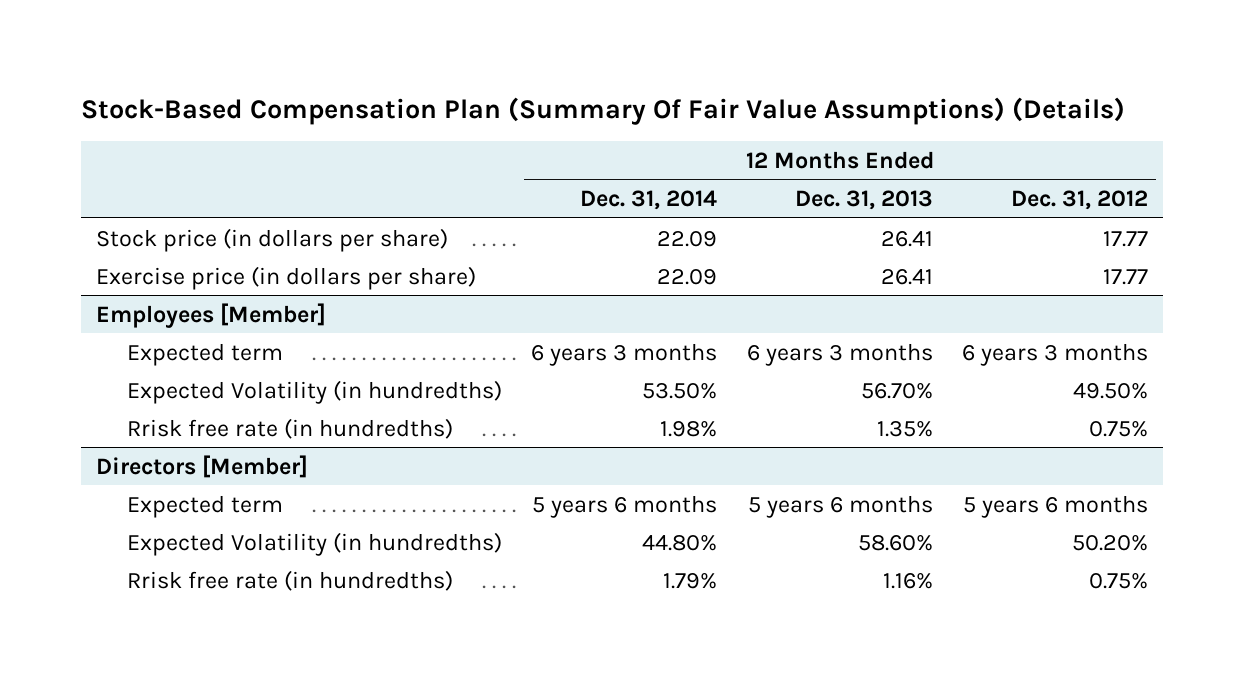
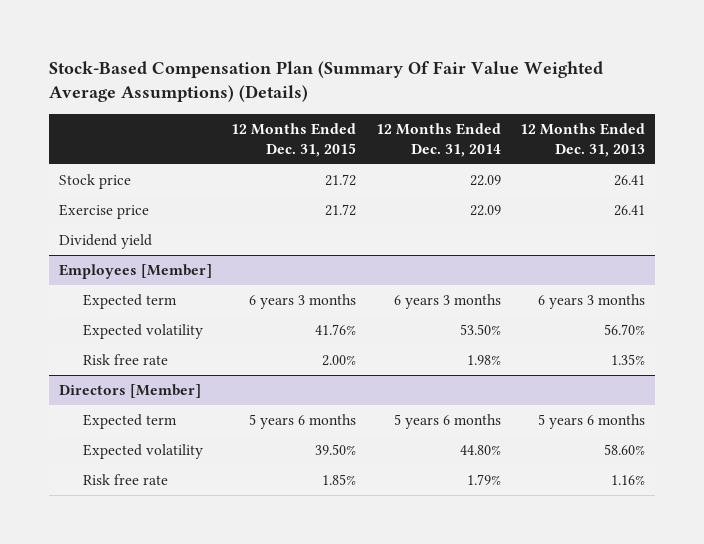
[81,96,1126,125] Stock-Based Compensation Plan (Summary Of Fair Value Assumptions) (Details) -> [49,60,604,103] Stock-Based Compensation Plan (Summary Of Fair Value Weighted Average Assumptions) (Details)
[1011,189,1149,210] Dec. 31, 2012 -> none
none -> [231,122,357,158] 12 Months Ended Dec. 31, 2015
[95,227,448,252] Stock price (in dollars per share) -> [59,173,132,189] Stock price
[95,265,476,290] Exercise price (in dollars per share) -> [59,203,150,219] Exercise price
none -> [59,233,153,249] Dividend yield
[126,379,502,404] Expected Volatility (in hundredths) -> [83,323,204,339] Expected volatility
[126,417,453,439] Rrisk free rate (in hundredths) -> [83,353,169,365] Risk free rate
[126,531,502,556] Expected Volatility (in hundredths) -> [83,443,204,459] Expected volatility
[126,569,453,591] Rrisk free rate (in hundredths) -> [83,473,169,485] Risk free rate

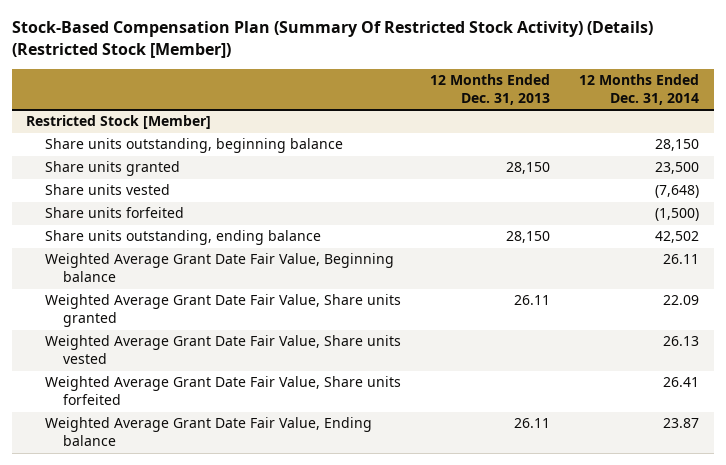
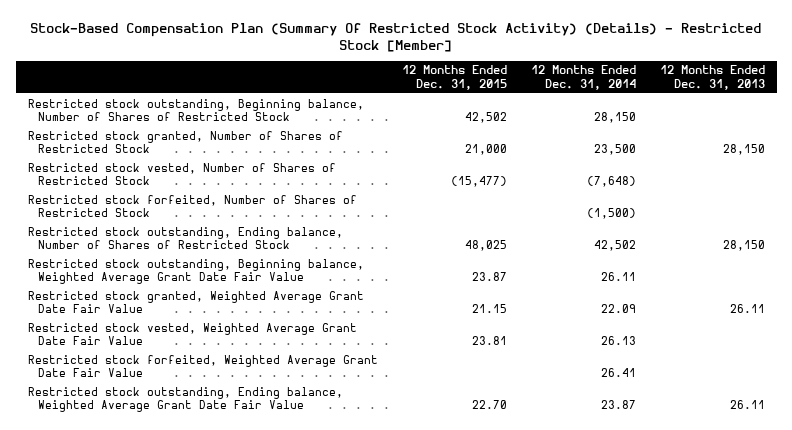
[11,21,653,58] Stock-Based Compensation Plan (Summary Of Restricted Stock Activity) (Details) (Restricted Stock [Member]) -> [30,22,762,52] Stock-Based Compensation Plan (Summary Of Restricted Stock Activity) (Details) - Restricted Stock [Member]
none -> [401,65,507,90] 12 Months Ended Dec. 31, 2015
[26,115,212,130] Restricted Stock [Member] -> none
[44,138,343,154] Share units outstanding, beginning balance -> [27,98,364,121] Restricted stock outstanding, Beginning balance, Number of Shares of Restricted Stock
[44,161,180,177] Share units granted -> [27,130,343,153] Restricted stock granted, Number of Shares of Restricted Stock
[44,184,170,196] Share units vested -> [27,162,336,185] Restricted stock vested, Number of Shares of Restricted Stock
[44,207,184,219] Share units forfeited -> [27,194,357,217] Restricted stock forfeited, Number of Shares of Restricted Stock
[44,230,321,246] Share units outstanding, ending balance -> [27,226,343,249] Restricted stock outstanding, Ending balance, Number of Shares of Restricted Stock
[44,253,394,283] Weighted Average Grant Date Fair Value, Beginning balance -> [27,258,364,284] Restricted stock outstanding, Beginning balance, Weighted Average Grant Date Fair Value
[44,294,401,328] Weighted Average Grant Date Fair Value, Share units granted -> [27,290,364,313] Restricted stock granted, Weighted Average Grant Date Fair Value
[44,335,401,365] Weighted Average Grant Date Fair Value, Share units vested -> [27,322,357,345] Restricted stock vested, Weighted Average Grant Date Fair Value
[44,376,401,406] Weighted Average Grant Date Fair Value, Share units forfeited -> [27,354,378,377] Restricted stock forfeited, Weighted Average Grant Date Fair Value
[44,417,372,447] Weighted Average Grant Date Fair Value, Ending balance -> [27,386,343,412] Restricted stock outstanding, Ending balance, Weighted Average Grant Date Fair Value

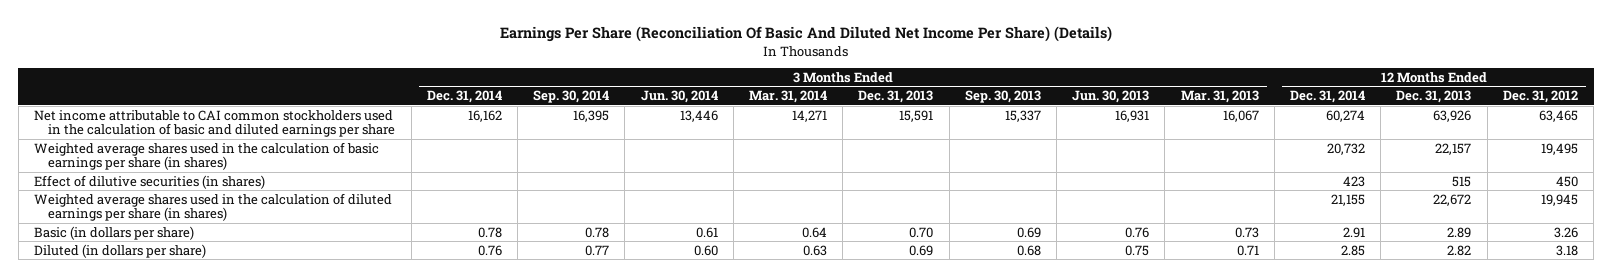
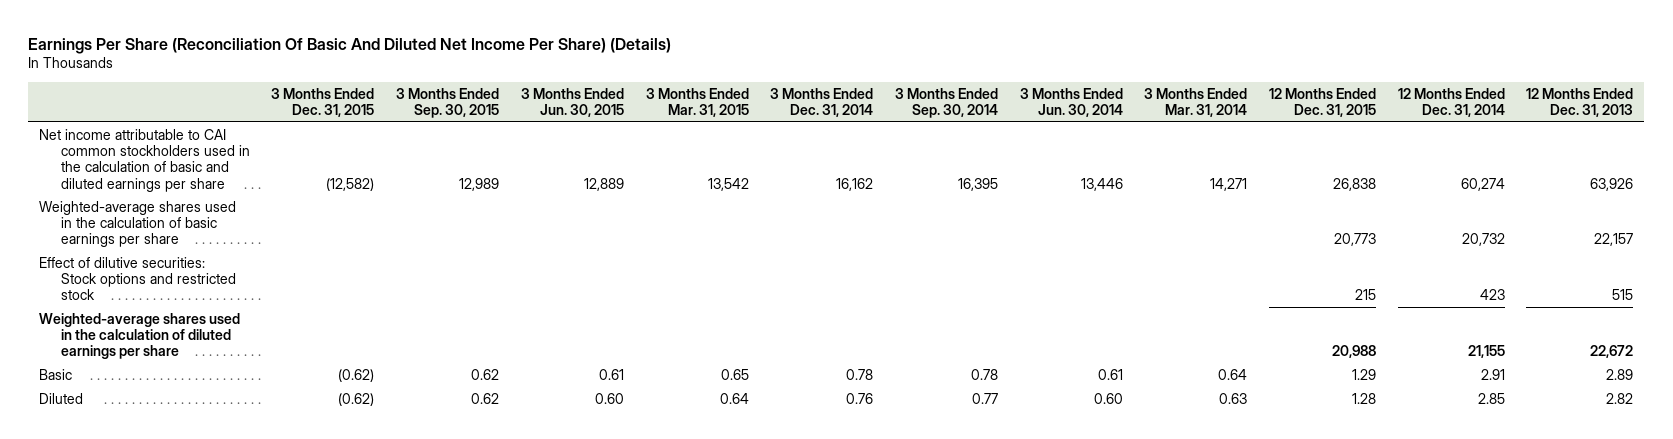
[858,90,934,104] Dec. 31, 2013 -> none
[964,90,1041,104] Sep. 30, 2013 -> none
[1072,90,1150,104] Jun. 30, 2013 -> none
[1180,90,1259,104] Mar. 31, 2013 -> none
[1502,90,1578,104] Dec. 31, 2012 -> none
none -> [271,87,375,118] 3 Months Ended Dec. 31, 2015
none -> [396,87,500,119] 3 Months Ended Sep. 30, 2015
none -> [520,87,624,118] 3 Months Ended Jun. 30, 2015
none -> [645,87,749,118] 3 Months Ended Mar. 31, 2015
none -> [1268,87,1376,118] 12 Months Ended Dec. 31, 2015
[34,141,380,171] Weighted average shares used in the calculation of basic earnings per share (in shares) -> [39,200,237,248] Weighted-average shares used in the calculation of basic earnings per share
[34,174,266,189] Effect of dilutive securities (in shares) -> [39,256,236,301] Effect of dilutive securities: Stock options and restricted stock
[34,192,393,222] Weighted average shares used in the calculation of diluted earnings per share (in shares) -> [39,312,241,360] Weighted-average shares used in the calculation of diluted earnings per share
[34,225,195,240] Basic (in dollars per share) -> [39,368,73,380] Basic
[34,243,207,258] Diluted (in dollars per share) -> [39,392,84,404] Diluted

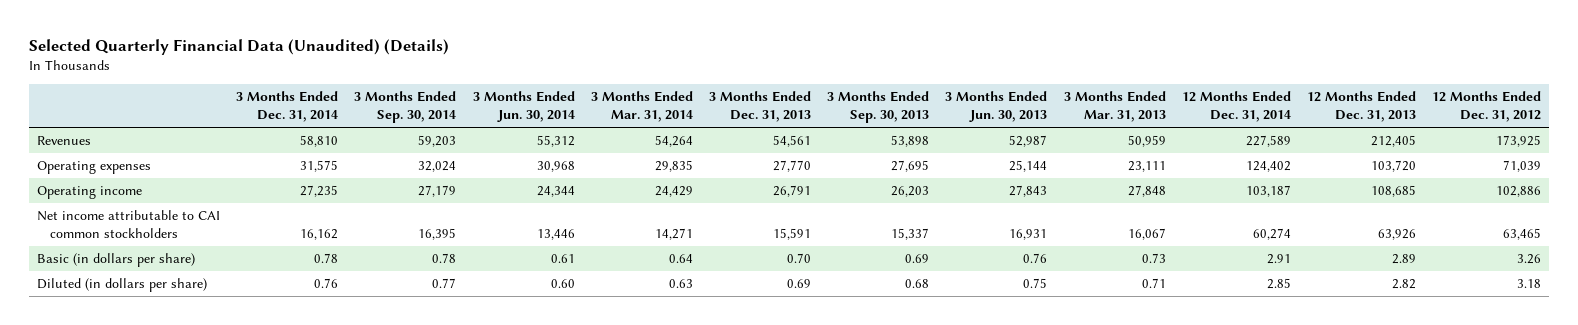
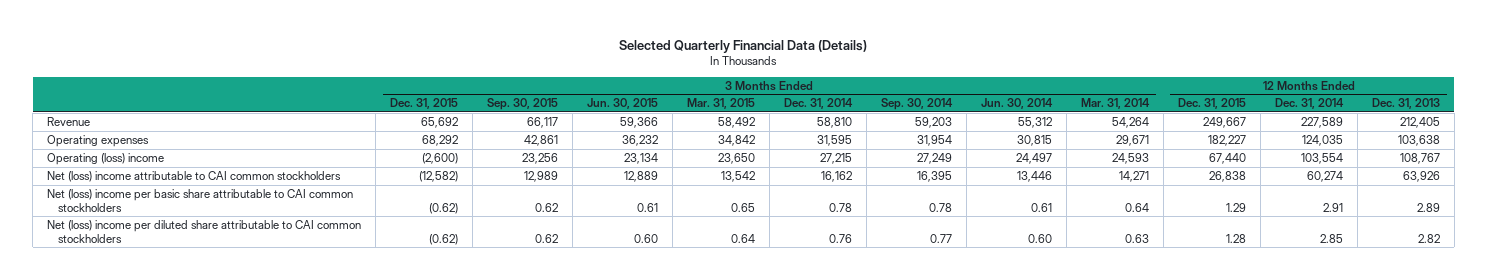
[28,38,449,55] Selected Quarterly Financial Data (Unaudited) (Details) -> [619,40,868,54] Selected Quarterly Financial Data (Details)
[708,91,811,123] 3 Months Ended Dec. 31, 2013 -> none
[827,91,930,124] 3 Months Ended Sep. 30, 2013 -> none
[945,91,1048,123] 3 Months Ended Jun. 30, 2013 -> none
[1063,91,1166,123] 3 Months Ended Mar. 31, 2013 -> none
[1432,91,1542,123] 12 Months Ended Dec. 31, 2012 -> none
none -> [389,98,458,110] Dec. 31, 2015
none -> [486,98,558,111] Sep. 30, 2015
none -> [586,98,658,110] Jun. 30, 2015
none -> [686,98,755,110] Mar. 31, 2015
none -> [1177,98,1246,110] Dec. 31, 2015
[36,136,91,146] Revenues -> [47,116,91,126] Revenue
[300,160,339,173] 31,575 -> [816,134,852,146] 31,595
[418,161,457,173] 32,024 -> [916,134,952,146] 31,954
[536,161,575,173] 30,968 -> [1016,134,1052,146] 30,815
[654,160,693,173] 29,835 -> [1115,134,1149,146] 29,671
[1245,161,1291,173] 124,402 -> [1301,134,1343,146] 124,035
[1371,160,1417,173] 103,720 -> [1397,134,1440,146] 103,638
[36,186,142,200] Operating income -> [47,152,165,165] Operating (loss) income
[300,185,339,198] 27,235 -> [819,152,852,164] 27,215
[418,185,457,198] 27,179 -> [916,152,952,164] 27,249
[536,186,575,198] 24,344 -> [1015,152,1052,164] 24,497
[654,186,693,198] 24,429 -> [1111,152,1149,164] 24,593
[1245,185,1291,198] 103,187 -> [1300,152,1343,164] 103,554
[1371,185,1417,198] 108,685 -> [1399,152,1440,164] 108,767
[36,210,220,239] Net income attributable to CAI common stockholders -> [47,170,342,182] Net (loss) income attributable to CAI common stockholders
[36,253,195,268] Basic (in dollars per share) -> [47,188,354,212] Net (loss) income per basic share attributable to CAI common stockholders
[36,278,207,293] Diluted (in dollars per share) -> [47,219,362,243] Net (loss) income per diluted share attributable to CAI common stockholders

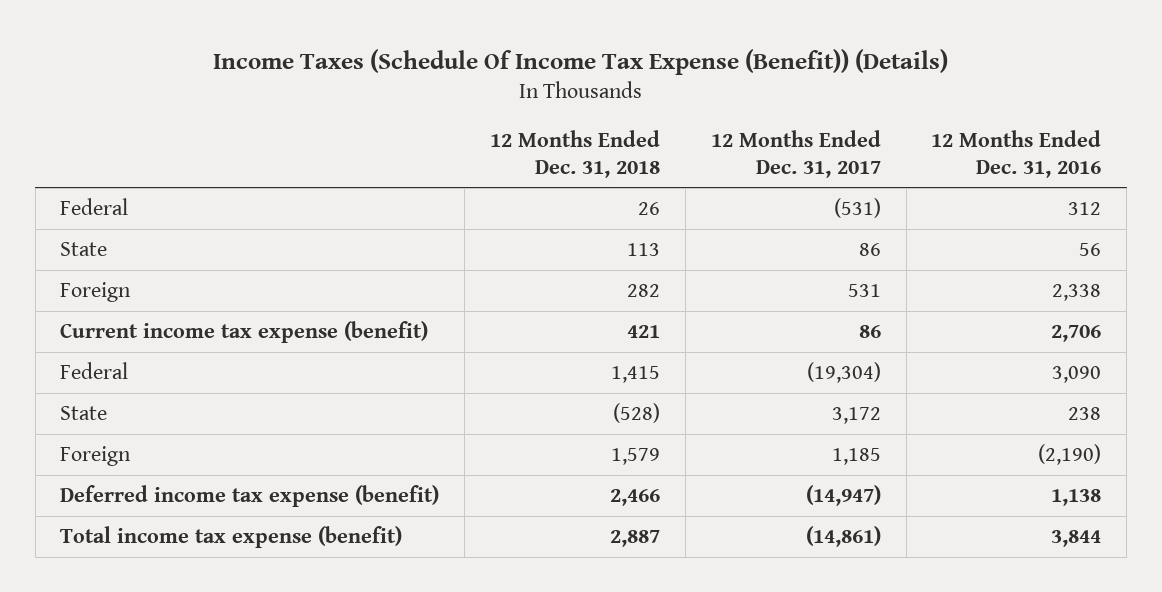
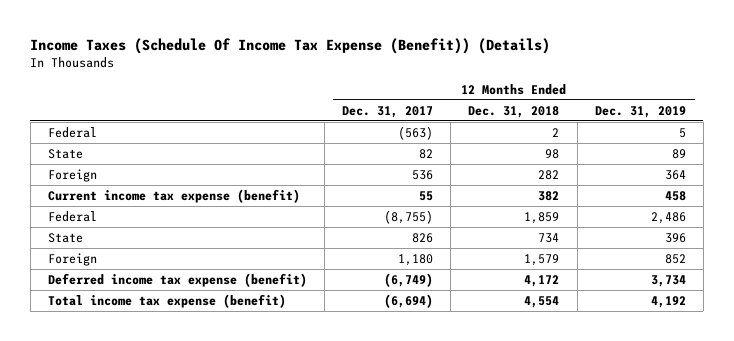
[931,130,1102,178] 12 Months Ended Dec. 31, 2016 -> none
none -> [594,105,686,118] Dec. 31, 2019
[638,202,661,216] 26 -> [552,127,560,137] 2
[833,198,881,219] (531) -> [398,125,434,140] (563)
[627,243,661,257] 113 -> [545,148,560,159] 98
[858,243,881,257] 86 -> [419,148,434,159] 82
[847,284,881,298] 531 -> [412,169,434,180] 536
[627,325,661,339] 421 -> [538,190,560,201] 382
[858,325,881,339] 86 -> [419,190,434,201] 55
[611,366,661,384] 1,415 -> [524,211,560,224] 1,859
[806,362,881,384] (19,304) -> [384,209,434,224] (8,755)
[613,403,661,424] (528) -> [538,232,560,243] 734
[831,407,881,425] 3,172 -> [412,232,434,243] 826
[831,448,881,466] 1,185 -> [398,253,434,266] 1,180
[610,489,661,507] 2,466 -> [524,274,560,287] 4,172
[805,485,881,507] (14,947) -> [384,272,434,287] (6,749)
[610,530,661,548] 2,887 -> [524,295,560,308] 4,554
[805,526,881,548] (14,861) -> [384,293,434,308] (6,694)

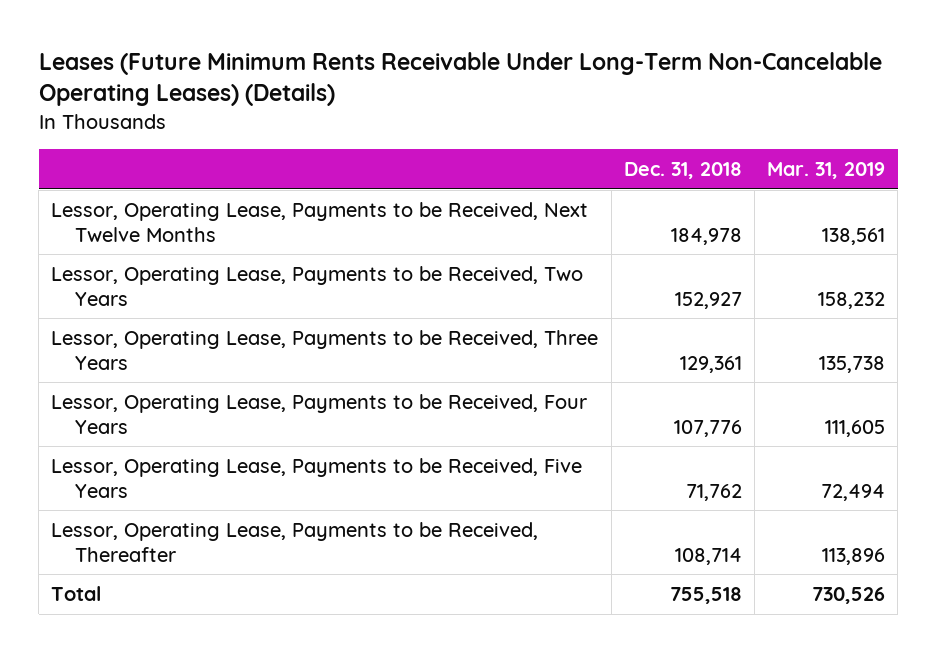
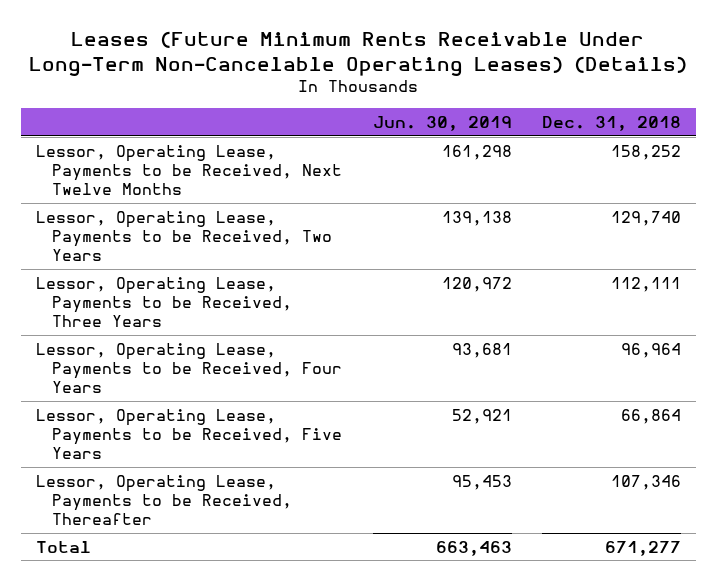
[767,162,886,180] Mar. 31, 2019 -> none
none -> [372,116,512,132] Jun. 30, 2019
[670,227,742,245] 184,978 -> [610,144,681,160] 158,252
[674,291,742,309] 152,927 -> [610,210,681,226] 129,740
[679,355,742,373] 129,361 -> [610,276,681,292] 112,111
[673,419,742,437] 107,776 -> [620,342,681,358] 96,964
[685,483,742,501] 71,762 -> [620,408,681,424] 66,864
[674,547,742,565] 108,714 -> [610,474,681,490] 107,346
[669,587,742,605] 755,518 -> [604,540,681,556] 671,277

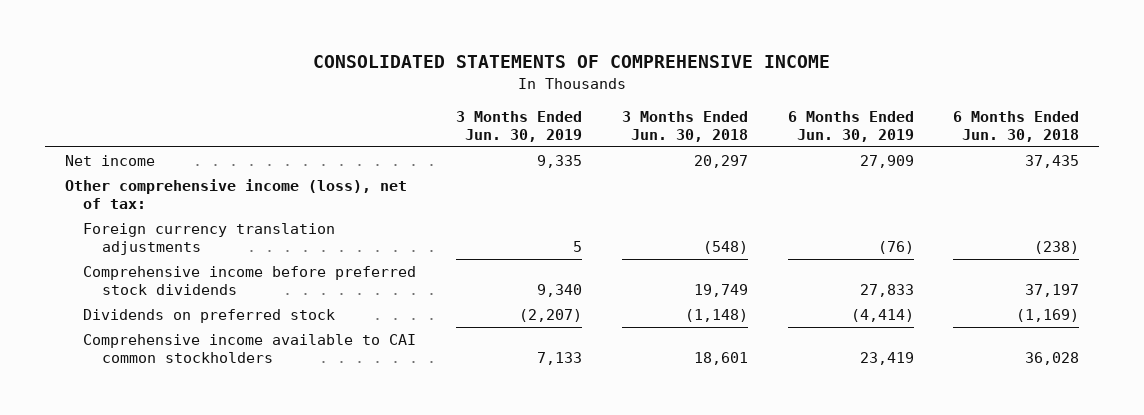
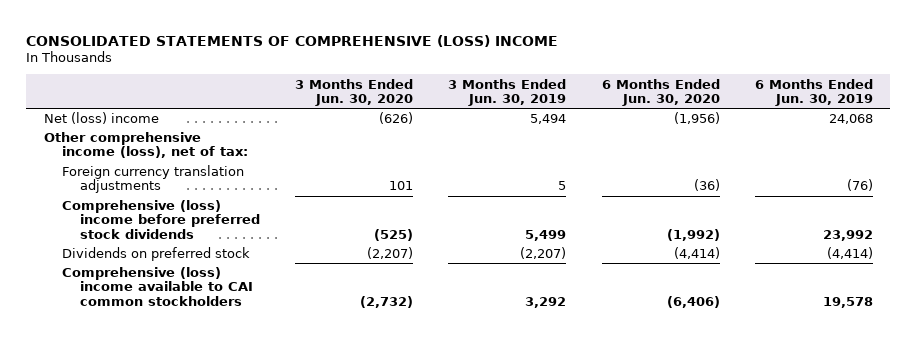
[313,55,831,69] CONSOLIDATED STATEMENTS OF COMPREHENSIVE INCOME -> [26,34,559,47] CONSOLIDATED STATEMENTS OF COMPREHENSIVE (LOSS) INCOME
[621,110,748,143] 3 Months Ended Jun. 30, 2018 -> none
[953,110,1080,143] 6 Months Ended Jun. 30, 2018 -> none
none -> [295,78,414,106] 3 Months Ended Jun. 30, 2020
none -> [601,78,720,106] 6 Months Ended Jun. 30, 2020
[64,154,155,166] Net income -> [43,112,159,125] Net (loss) income
[536,154,582,168] 9,335 -> [530,114,567,125] 5,494
[859,154,914,168] 27,909 -> [828,114,873,125] 24,068
[83,265,417,296] Comprehensive income before preferred stock dividends -> [62,200,261,239] Comprehensive (loss) income before preferred stock dividends
[536,284,582,298] 9,340 -> [525,229,567,241] 5,499
[859,284,914,298] 27,833 -> [822,229,873,241] 23,992
[83,333,417,364] Comprehensive income available to CAI common stockholders -> [62,267,254,306] Comprehensive (loss) income available to CAI common stockholders
[536,352,582,366] 7,133 -> [525,296,567,308] 3,292
[859,352,914,366] 23,419 -> [822,296,873,308] 19,578

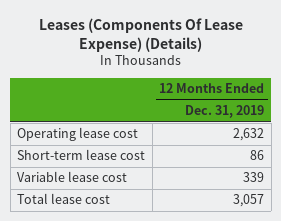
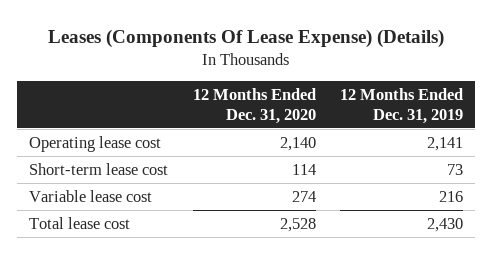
none -> [192,87,316,124] 12 Months Ended Dec. 31, 2020
[233,128,265,142] 2,632 -> [427,136,464,151] 2,141
[250,150,265,161] 86 -> [447,163,464,175] 73
[243,172,265,183] 339 -> [439,190,464,202] 216
[233,194,265,208] 3,057 -> [427,217,464,232] 2,430

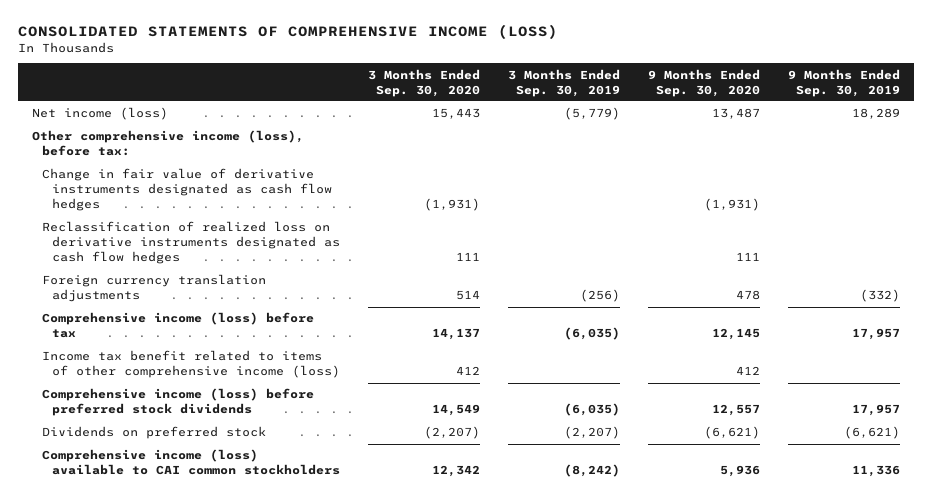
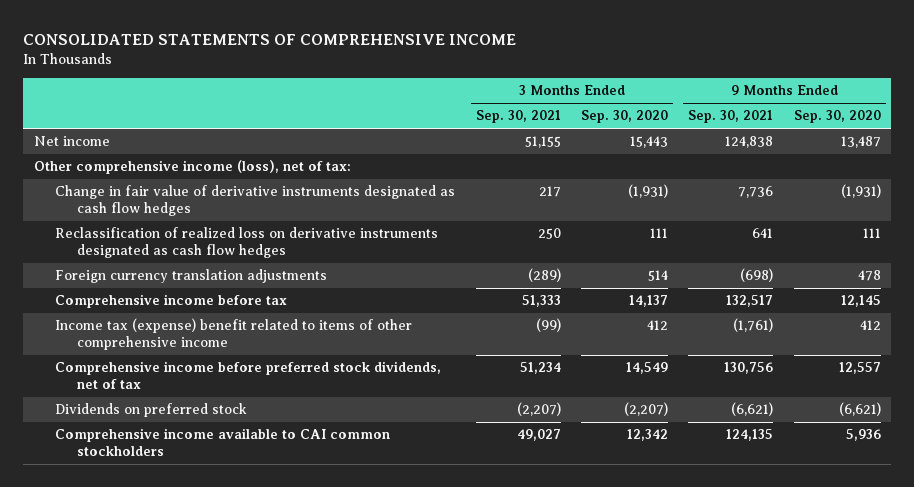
[18,24,559,40] CONSOLIDATED STATEMENTS OF COMPREHENSIVE INCOME (LOSS) -> [23,34,517,46] CONSOLIDATED STATEMENTS OF COMPREHENSIVE INCOME
[508,68,621,97] 3 Months Ended Sep. 30, 2019 -> none
[787,68,900,97] 9 Months Ended Sep. 30, 2019 -> none
none -> [475,110,561,124] Sep. 30, 2021
none -> [688,110,774,124] Sep. 30, 2021
[32,107,169,121] Net income (loss) -> [33,136,110,147] Net income
[32,130,305,157] Other comprehensive income (loss), before tax: -> [33,160,351,175] Other comprehensive income (loss), net of tax:
[42,312,315,339] Comprehensive income (loss) before tax -> [55,294,288,309] Comprehensive income before tax
[42,350,341,379] Income tax benefit related to items of other comprehensive income (loss) -> [55,318,413,351] Income tax (expense) benefit related to items of other comprehensive income
[42,388,315,417] Comprehensive income (loss) before preferred stock dividends -> [55,361,442,390] Comprehensive income before preferred stock dividends, net of tax
[42,449,341,476] Comprehensive income (loss) available to CAI common stockholders -> [55,428,391,457] Comprehensive income available to CAI common stockholders

